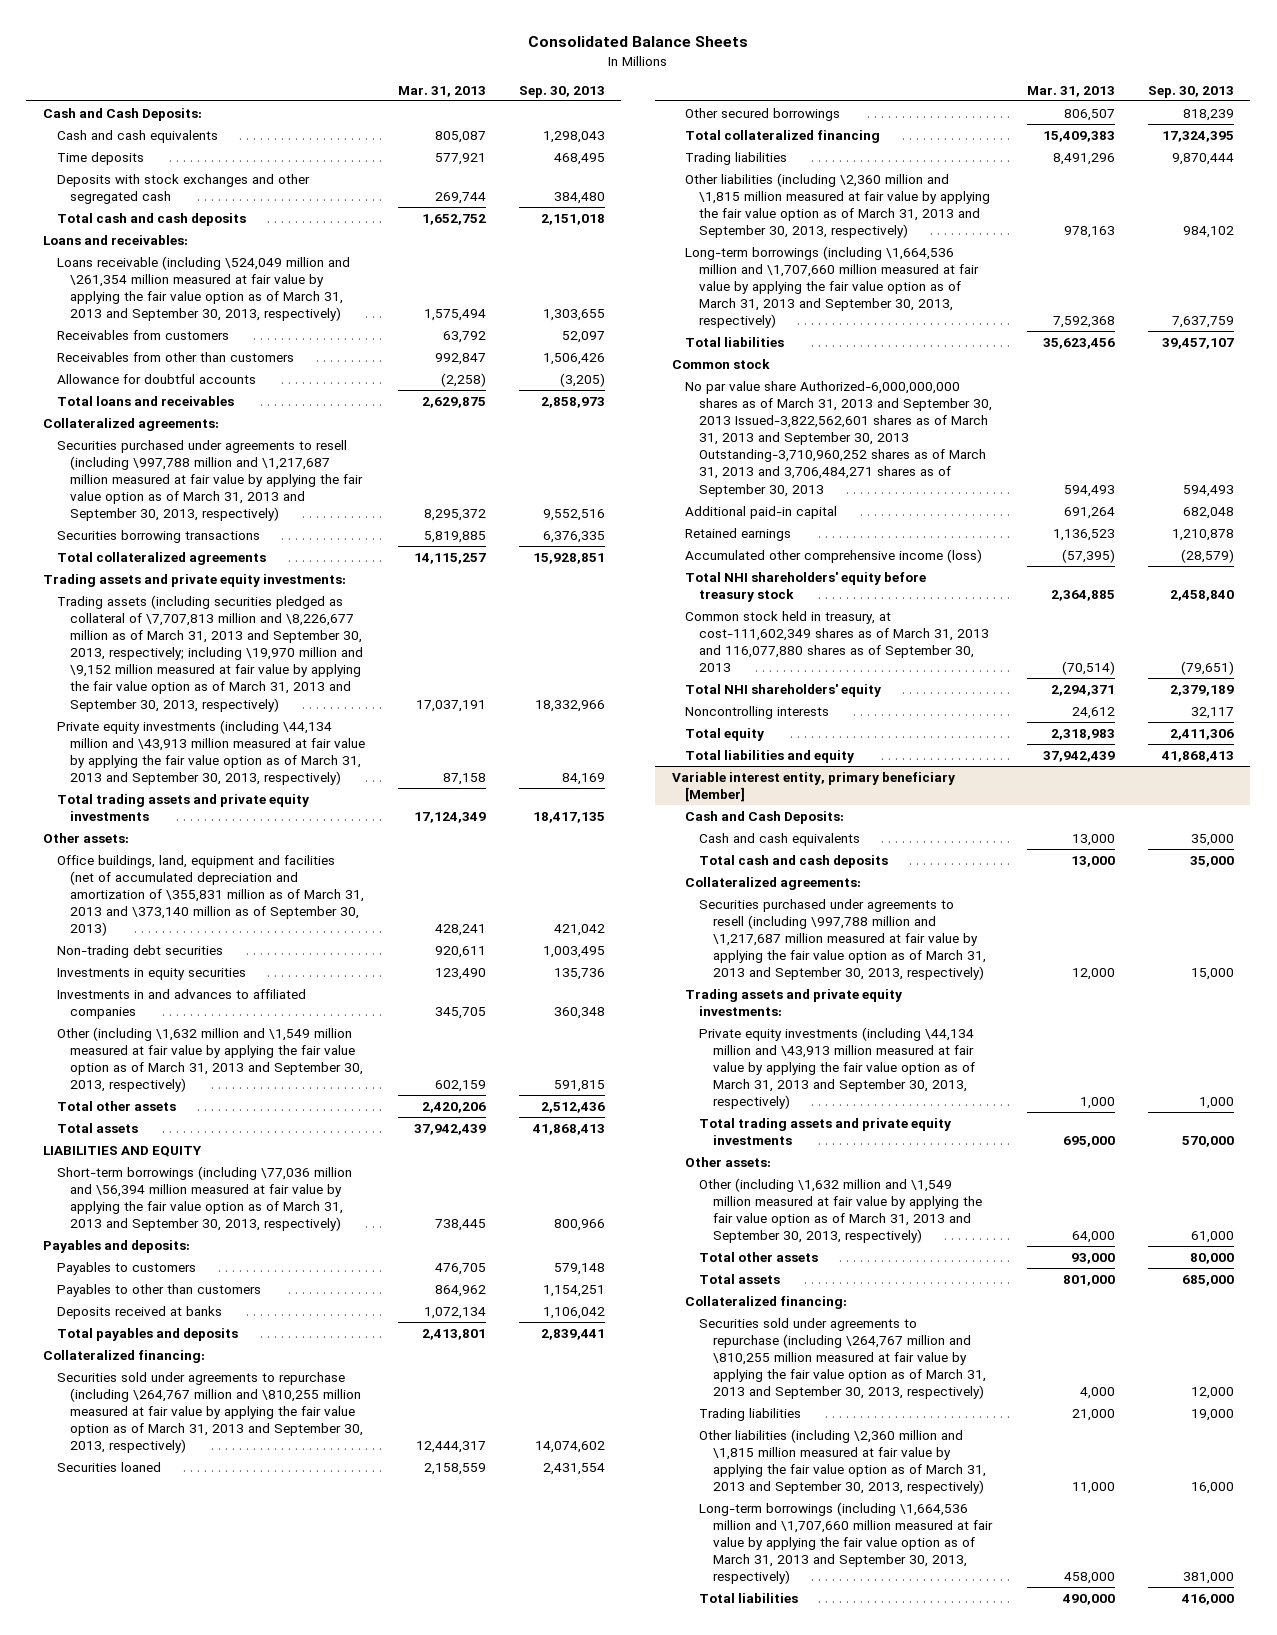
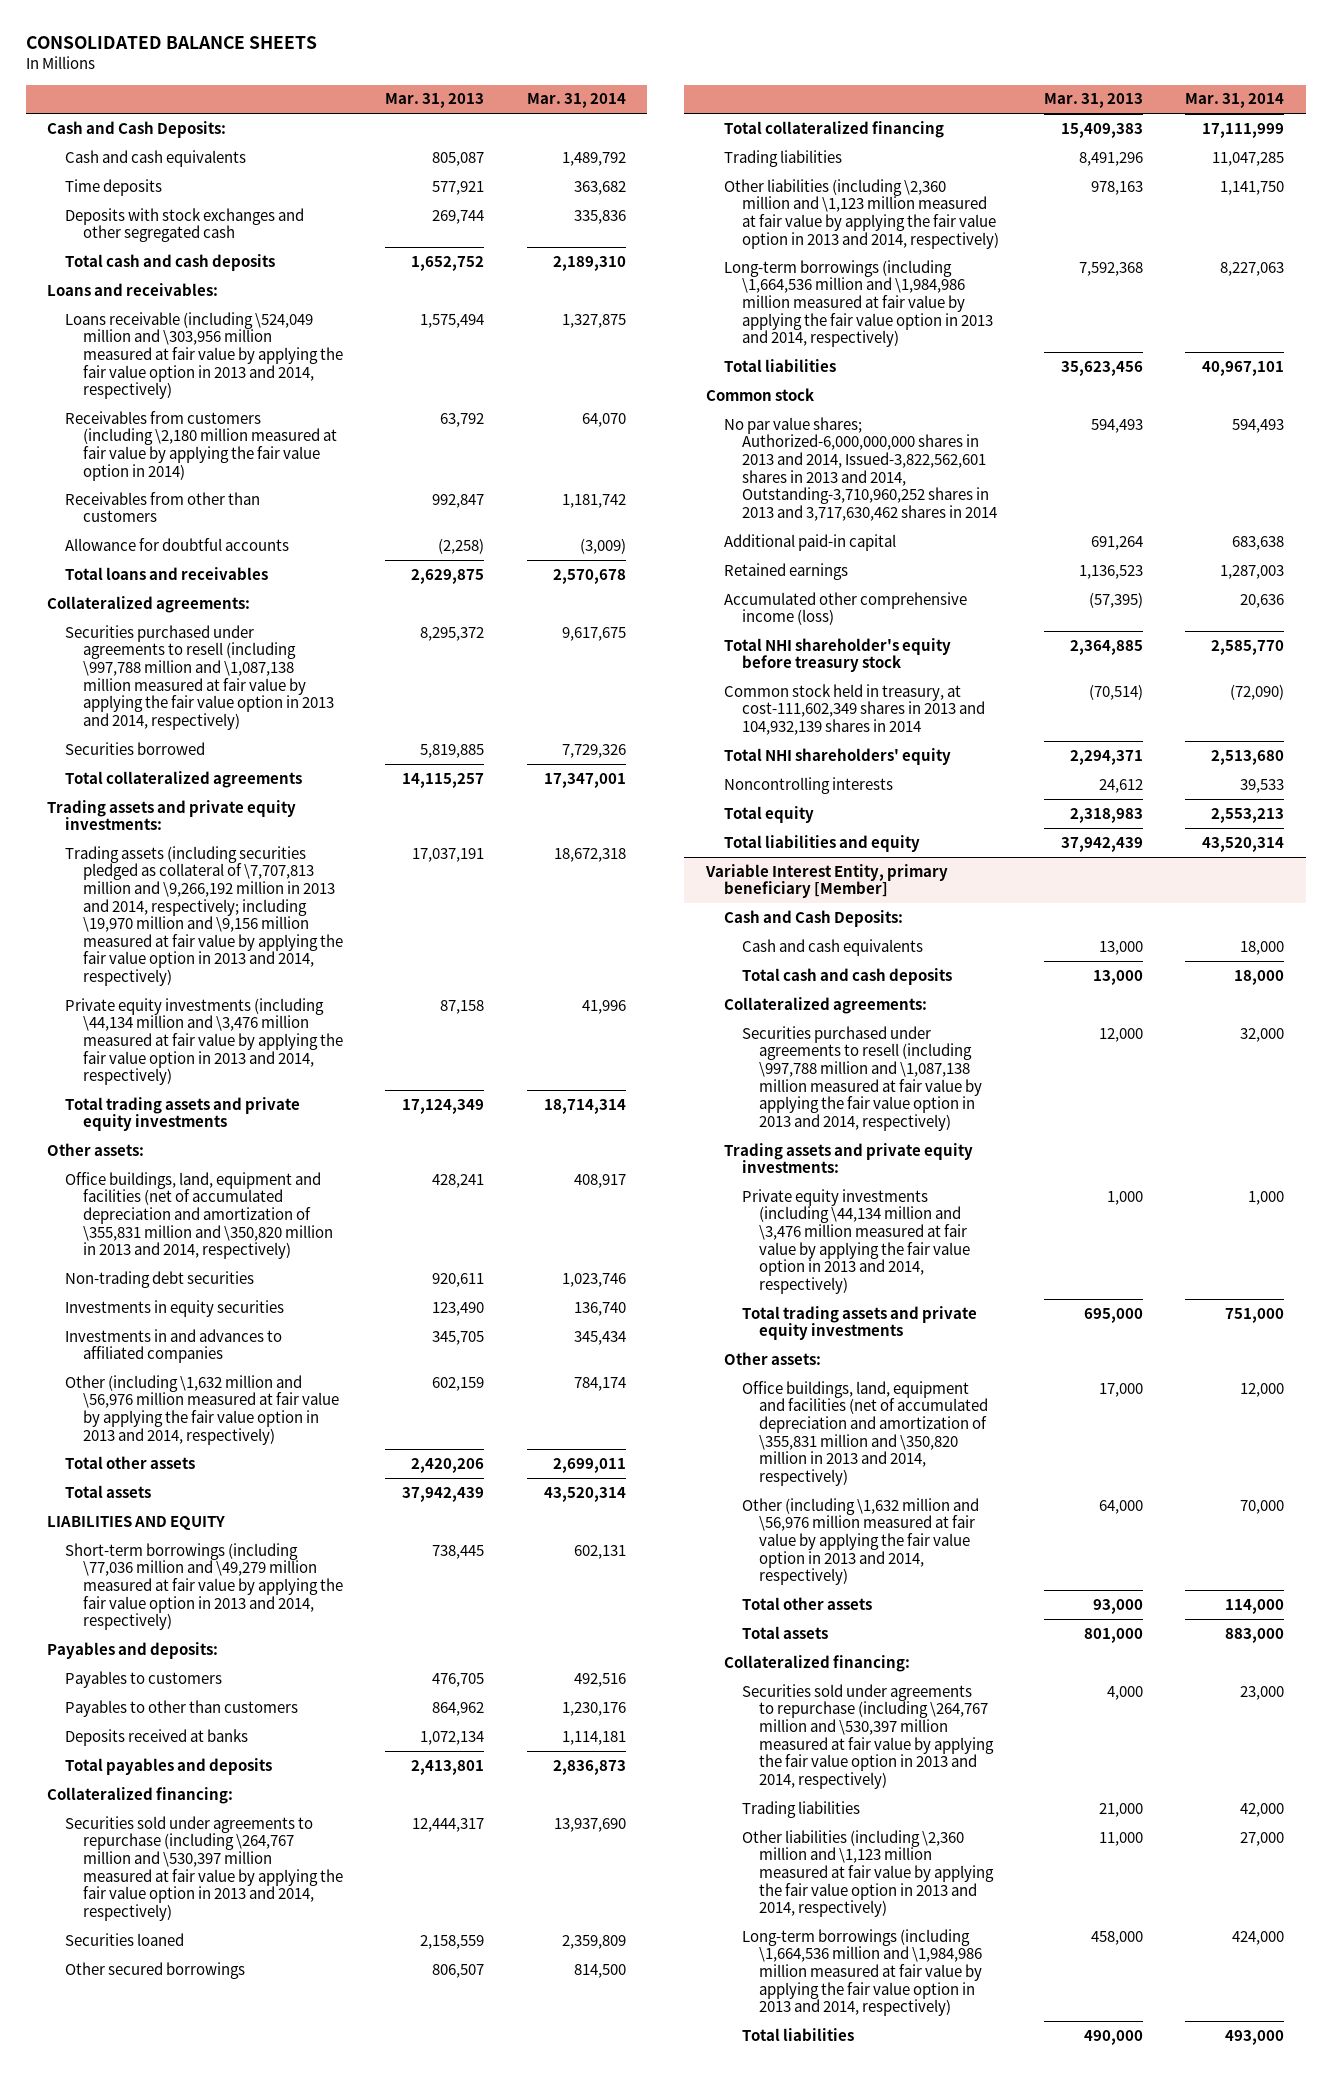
[528,36,749,48] Consolidated Balance Sheets -> [25,36,317,50] CONSOLIDATED BALANCE SHEETS
[518,85,605,98] Sep. 30, 2013 -> none
none -> [526,93,626,109] Mar. 31, 2014
[56,255,350,322] Loans receivable (including \524,049 million and \261,354 million measured at fair value by applying the fair value option as of March 31, 2013 and September 30, 2013, respectively) -> [64,311,343,400] Loans receivable (including \524,049 million and \303,956 million measured at fair value by applying the fair value option in 2013 and 2014, respectively)
[56,329,229,340] Receivables from customers -> [64,410,337,481] Receivables from customers (including \2,180 million measured at fair value by applying the fair value option in 2014)
[56,439,364,522] Securities purchased under agreements to resell (including \997,788 million and \1,217,687 million measured at fair value by applying the fair value option as of March 31, 2013 and September 30, 2013, respectively) -> [64,624,334,730] Securities purchased under agreements to resell (including \997,788 million and \1,087,138 million measured at fair value by applying the fair value option in 2013 and 2014, respectively)
[56,529,260,543] Securities borrowing transactions -> [64,741,205,755] Securities borrowed
[56,594,364,712] Trading assets (including securities pledged as collateral of \7,707,813 million and \8,226,677 million as of March 31, 2013 and September 30, 2013, respectively; including \19,970 million and \9,152 million measured at fair value by applying the fair value option as of March 31, 2013 and September 30, 2013, respectively) -> [64,845,343,986] Trading assets (including securities pledged as collateral of \7,707,813 million and \9,266,192 million in 2013 and 2014, respectively; including \19,970 million and \9,156 million measured at fair value by applying the fair value option in 2013 and 2014, respectively)
[56,719,366,786] Private equity investments (including \44,134 million and \43,913 million measured at fair value by applying the fair value option as of March 31, 2013 and September 30, 2013, respectively) -> [64,997,343,1086] Private equity investments (including \44,134 million and \3,476 million measured at fair value by applying the fair value option in 2013 and 2014, respectively)
[56,854,365,937] Office buildings, land, equipment and facilities (net of accumulated depreciation and amortization of \355,831 million as of March 31, 2013 and \373,140 million as of September 30, 2013) -> [64,1171,333,1260] Office buildings, land, equipment and facilities (net of accumulated depreciation and amortization of \355,831 million and \350,820 million in 2013 and 2014, respectively)
[56,1026,364,1093] Other (including \1,632 million and \1,549 million measured at fair value by applying the fair value option as of March 31, 2013 and September 30, 2013, respectively) -> [64,1374,339,1445] Other (including \1,632 million and \56,976 million measured at fair value by applying the fair value option in 2013 and 2014, respectively)
[56,1165,352,1232] Short-term borrowings (including \77,036 million and \56,394 million measured at fair value by applying the fair value option as of March 31, 2013 and September 30, 2013, respectively) -> [64,1542,343,1631] Short-term borrowings (including \77,036 million and \49,279 million measured at fair value by applying the fair value option in 2013 and 2014, respectively)
[56,1371,364,1454] Securities sold under agreements to repurchase (including \264,767 million and \810,255 million measured at fair value by applying the fair value option as of March 31, 2013 and September 30, 2013, respectively) -> [64,1815,343,1921] Securities sold under agreements to repurchase (including \264,767 million and \530,397 million measured at fair value by applying the fair value option in 2013 and 2014, respectively)
[685,172,991,239] Other liabilities (including \2,360 million and \1,815 million measured at fair value by applying the fair value option as of March 31, 2013 and September 30, 2013, respectively) -> [723,178,999,249] Other liabilities (including \2,360 million and \1,123 million measured at fair value by applying the fair value option in 2013 and 2014, respectively)
[685,245,980,329] Long-term borrowings (including \1,664,536 million and \1,707,660 million measured at fair value by applying the fair value option as of March 31, 2013 and September 30, 2013, respectively) -> [723,259,993,348] Long-term borrowings (including \1,664,536 million and \1,984,986 million measured at fair value by applying the fair value option in 2013 and 2014, respectively)
[685,380,993,497] No par value share Authorized-6,000,000,000 shares as of March 31, 2013 and September 30, 2013 Issued-3,822,562,601 shares as of March 31, 2013 and September 30, 2013 Outstanding-3,710,960,252 shares as of March 31, 2013 and 3,706,484,271 shares as of September 30, 2013 -> [723,416,997,521] No par value shares; Authorized-6,000,000,000 shares in 2013 and 2014, Issued-3,822,562,601 shares in 2013 and 2014, Outstanding-3,710,960,252 shares in 2013 and 3,717,630,462 shares in 2014
[685,571,927,602] Total NHI shareholders' equity before treasury stock -> [723,637,951,673] Total NHI shareholder's equity before treasury stock
[685,610,990,673] Common stock held in treasury, at cost-111,602,349 shares as of March 31, 2013 and 116,077,880 shares as of September 30, 2013 -> [723,683,985,736] Common stock held in treasury, at cost-111,602,349 shares in 2013 and 104,932,139 shares in 2014
[671,771,955,802] Variable interest entity, primary beneficiary [Member] -> [704,863,948,899] Variable Interest Entity, primary beneficiary [Member]
[699,898,986,981] Securities purchased under agreements to resell (including \997,788 million and \1,217,687 million measured at fair value by applying the fair value option as of March 31, 2013 and September 30, 2013, respectively) -> [741,1025,983,1131] Securities purchased under agreements to resell (including \997,788 million and \1,087,138 million measured at fair value by applying the fair value option in 2013 and 2014, respectively)
[699,1026,975,1110] Private equity investments (including \44,134 million and \43,913 million measured at fair value by applying the fair value option as of March 31, 2013 and September 30, 2013, respectively) -> [741,1188,971,1294] Private equity investments (including \44,134 million and \3,476 million measured at fair value by applying the fair value option in 2013 and 2014, respectively)
none -> [741,1380,989,1486] Office buildings, land, equipment and facilities (net of accumulated depreciation and amortization of \355,831 million and \350,820 million in 2013 and 2014, respectively)
[699,1177,982,1244] Other (including \1,632 million and \1,549 million measured at fair value by applying the fair value option as of March 31, 2013 and September 30, 2013, respectively) -> [741,1497,979,1586] Other (including \1,632 million and \56,976 million measured at fair value by applying the fair value option in 2013 and 2014, respectively)
[699,1317,986,1400] Securities sold under agreements to repurchase (including \264,767 million and \810,255 million measured at fair value by applying the fair value option as of March 31, 2013 and September 30, 2013, respectively) -> [741,1683,995,1789] Securities sold under agreements to repurchase (including \264,767 million and \530,397 million measured at fair value by applying the fair value option in 2013 and 2014, respectively)
[699,1428,986,1495] Other liabilities (including \2,360 million and \1,815 million measured at fair value by applying the fair value option as of March 31, 2013 and September 30, 2013, respectively) -> [741,1829,995,1918] Other liabilities (including \2,360 million and \1,123 million measured at fair value by applying the fair value option in 2013 and 2014, respectively)
[699,1501,993,1585] Long-term borrowings (including \1,664,536 million and \1,707,660 million measured at fair value by applying the fair value option as of March 31, 2013 and September 30, 2013, respectively) -> [741,1928,983,2017] Long-term borrowings (including \1,664,536 million and \1,984,986 million measured at fair value by applying the fair value option in 2013 and 2014, respectively)

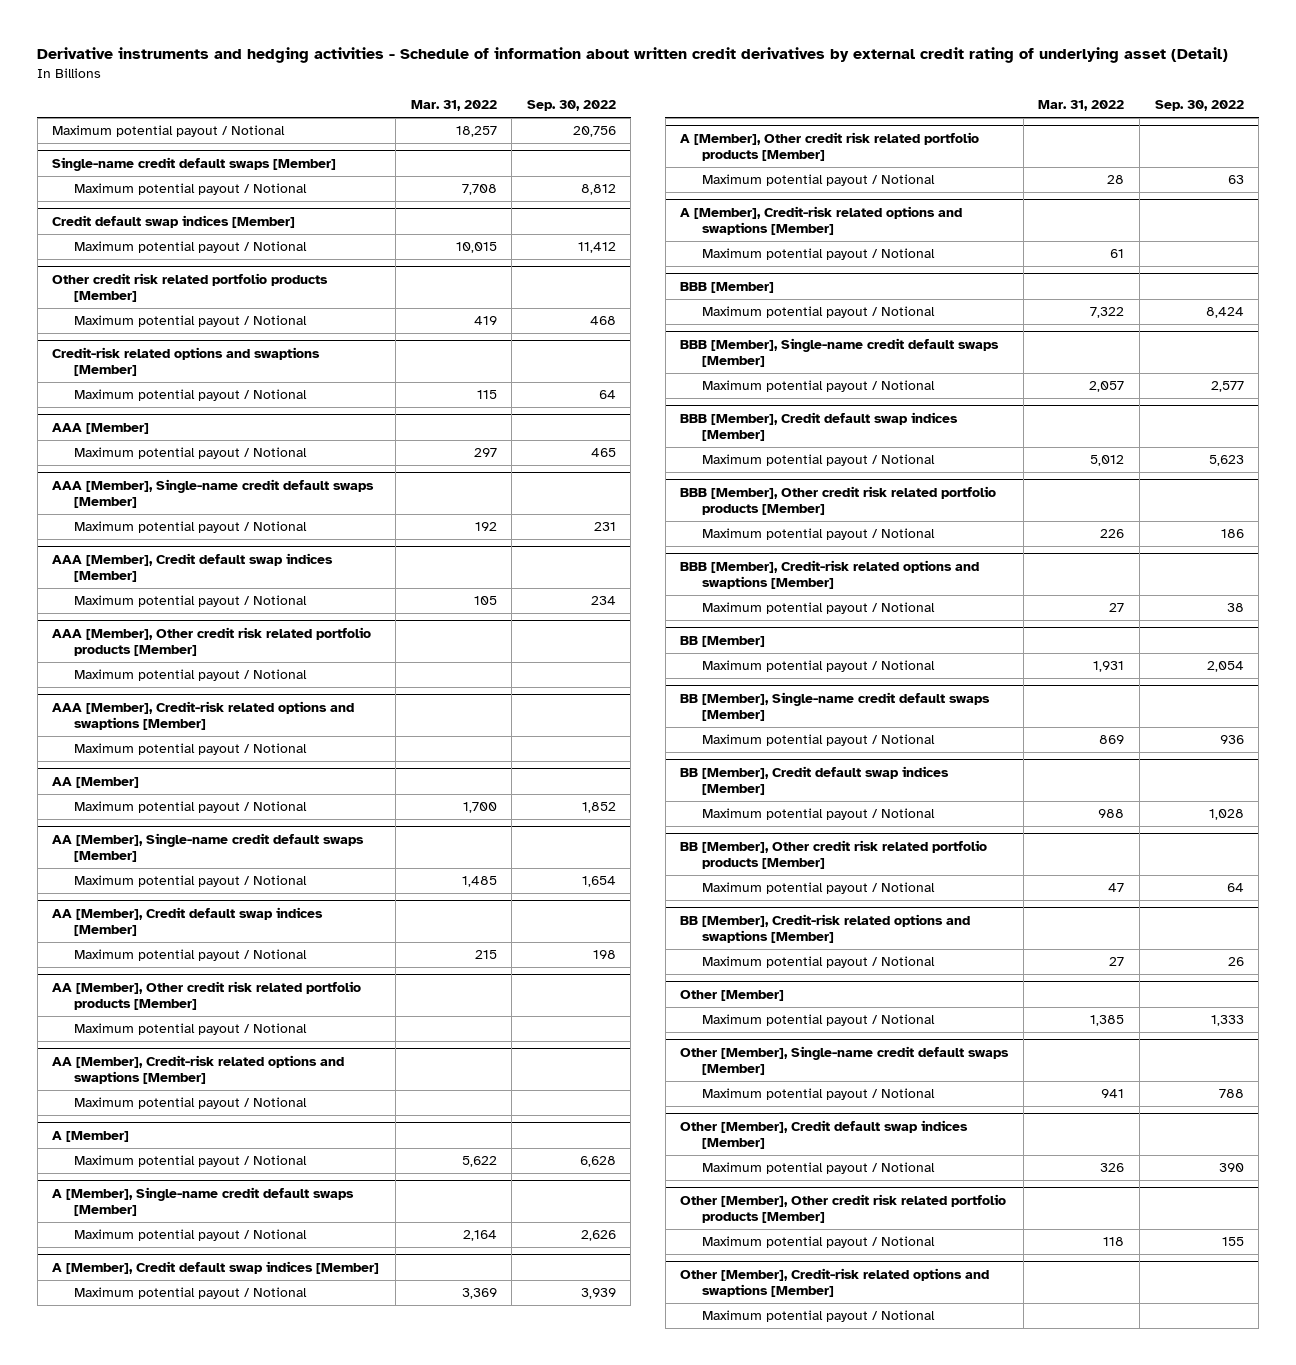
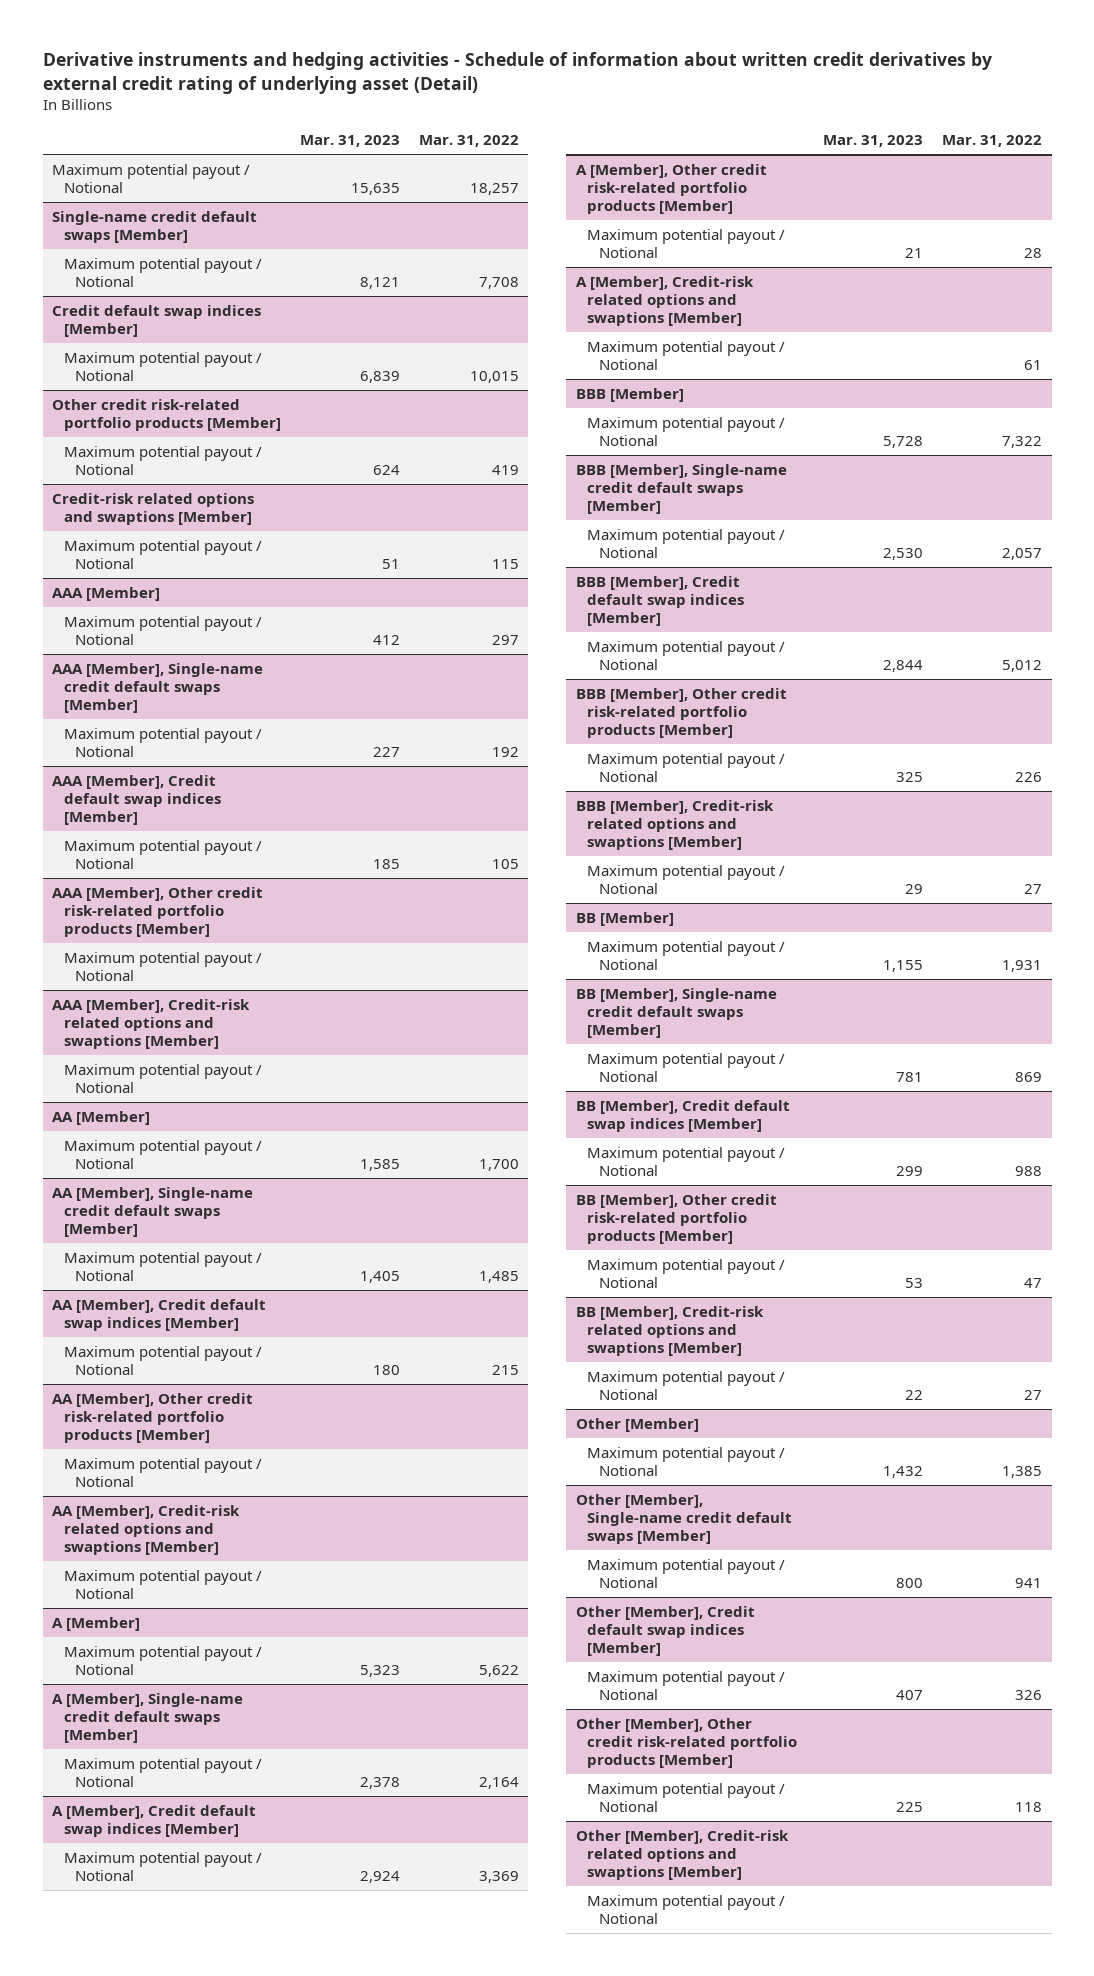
[526,100,616,112] Sep. 30, 2022 -> none
none -> [299,135,400,148] Mar. 31, 2023
[52,273,329,303] Other credit risk related portfolio products [Member] -> [52,399,281,432] Other credit risk-related portfolio products [Member]
[52,627,372,657] AAA [Member], Other credit risk related portfolio products [Member] -> [52,887,264,938] AAA [Member], Other credit risk-related portfolio products [Member]
[52,981,362,1011] AA [Member], Other credit risk related portfolio products [Member] -> [52,1393,254,1444] AA [Member], Other credit risk-related portfolio products [Member]
[680,132,980,162] A [Member], Other credit risk related portfolio products [Member] -> [575,164,767,215] A [Member], Other credit risk-related portfolio products [Member]
[680,486,997,516] BBB [Member], Other credit risk related portfolio products [Member] -> [575,688,787,739] BBB [Member], Other credit risk-related portfolio products [Member]
[680,840,988,870] BB [Member], Other credit risk related portfolio products [Member] -> [575,1194,777,1245] BB [Member], Other credit risk-related portfolio products [Member]
[680,1194,1007,1224] Other [Member], Other credit risk related portfolio products [Member] -> [575,1718,798,1769] Other [Member], Other credit risk-related portfolio products [Member]

